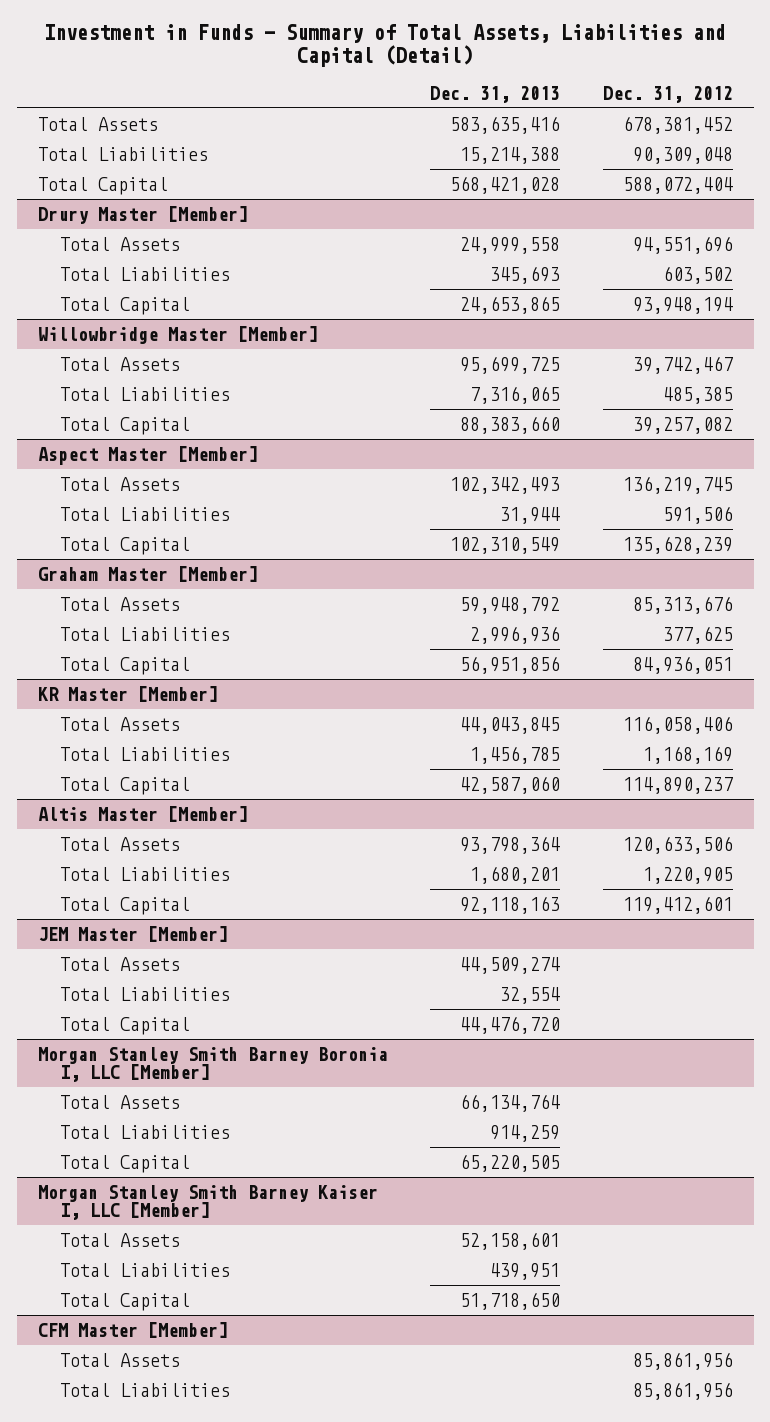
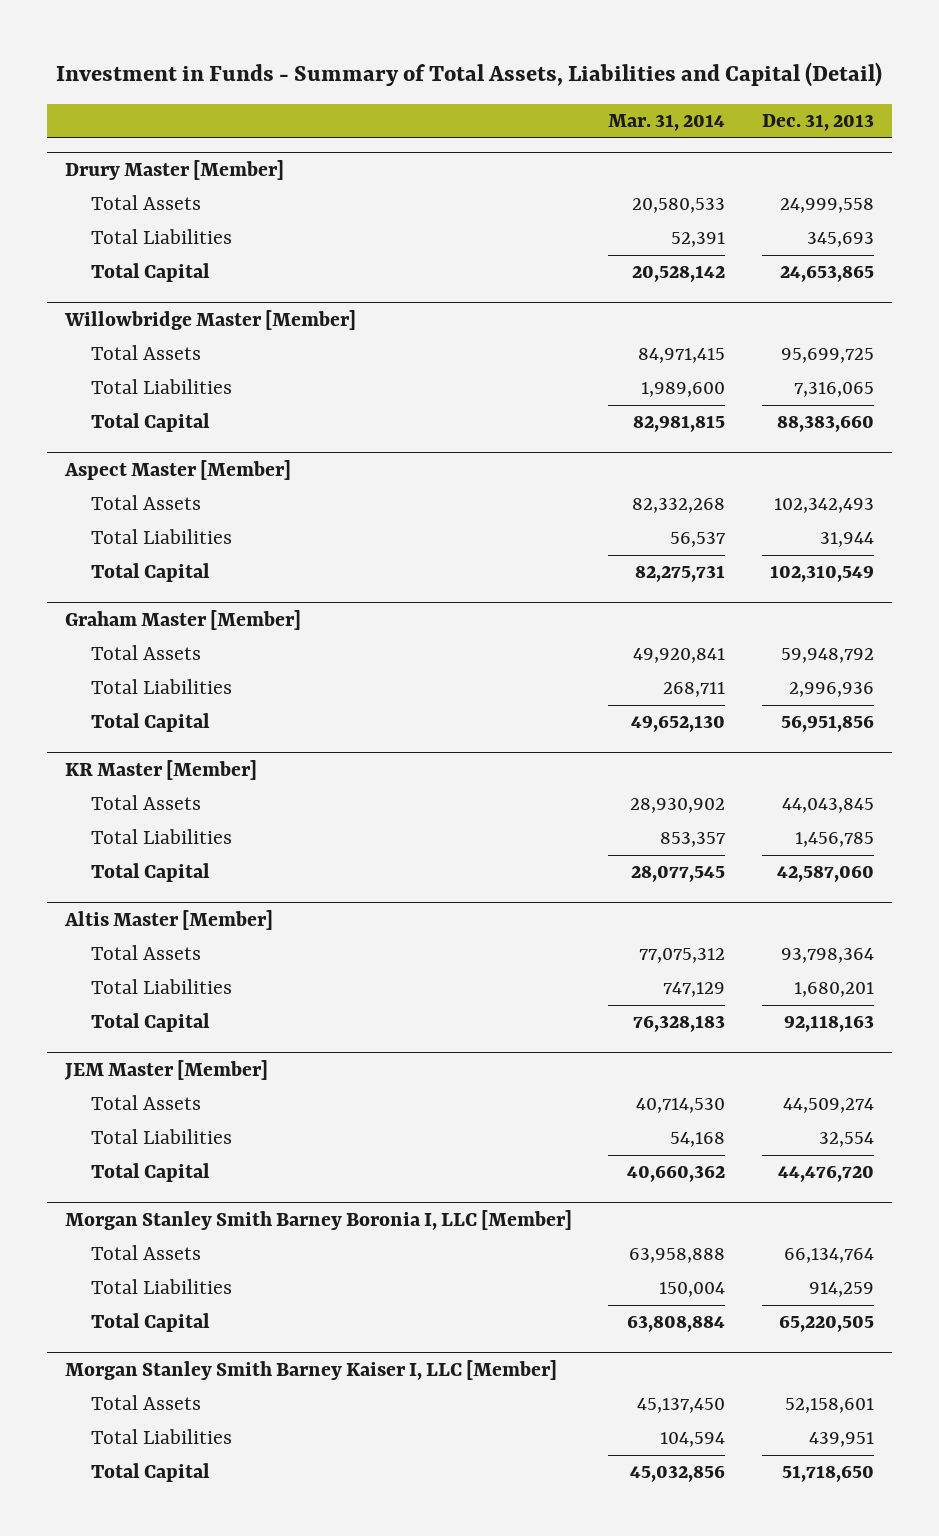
[602,85,733,103] Dec. 31, 2012 -> none
none -> [608,114,726,132] Mar. 31, 2014
[37,116,158,131] Total Assets -> none
[37,146,208,161] Total Liabilities -> none
[37,176,168,195] Total Capital -> none
[37,1321,228,1338] CFM Master [Member] -> none
[60,1352,181,1367] Total Assets -> none
[60,1382,231,1397] Total Liabilities -> none

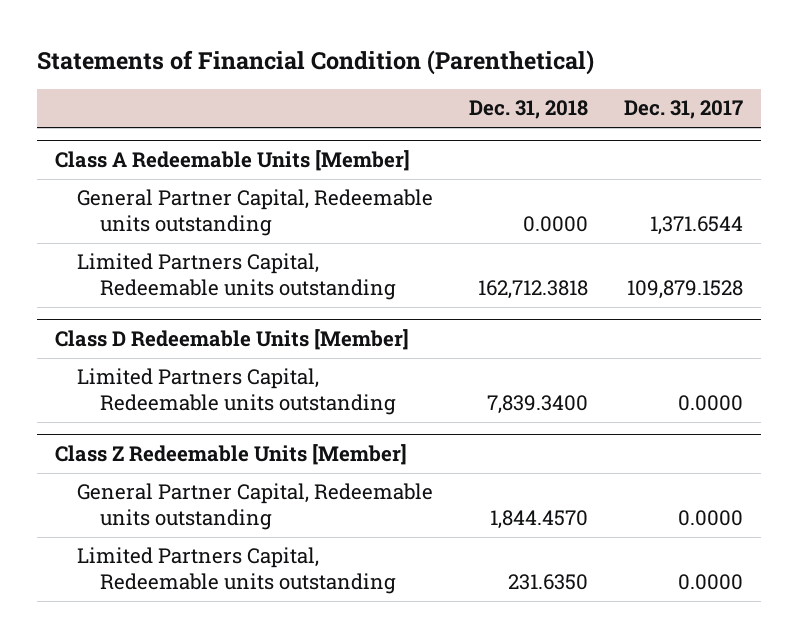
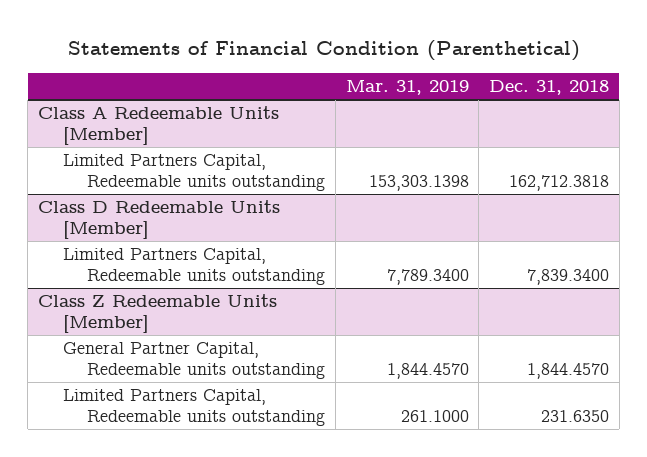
[623,100,743,120] Dec. 31, 2017 -> none
none -> [345,79,469,95] Mar. 31, 2019
[77,189,434,236] General Partner Capital, Redeemable units outstanding -> none

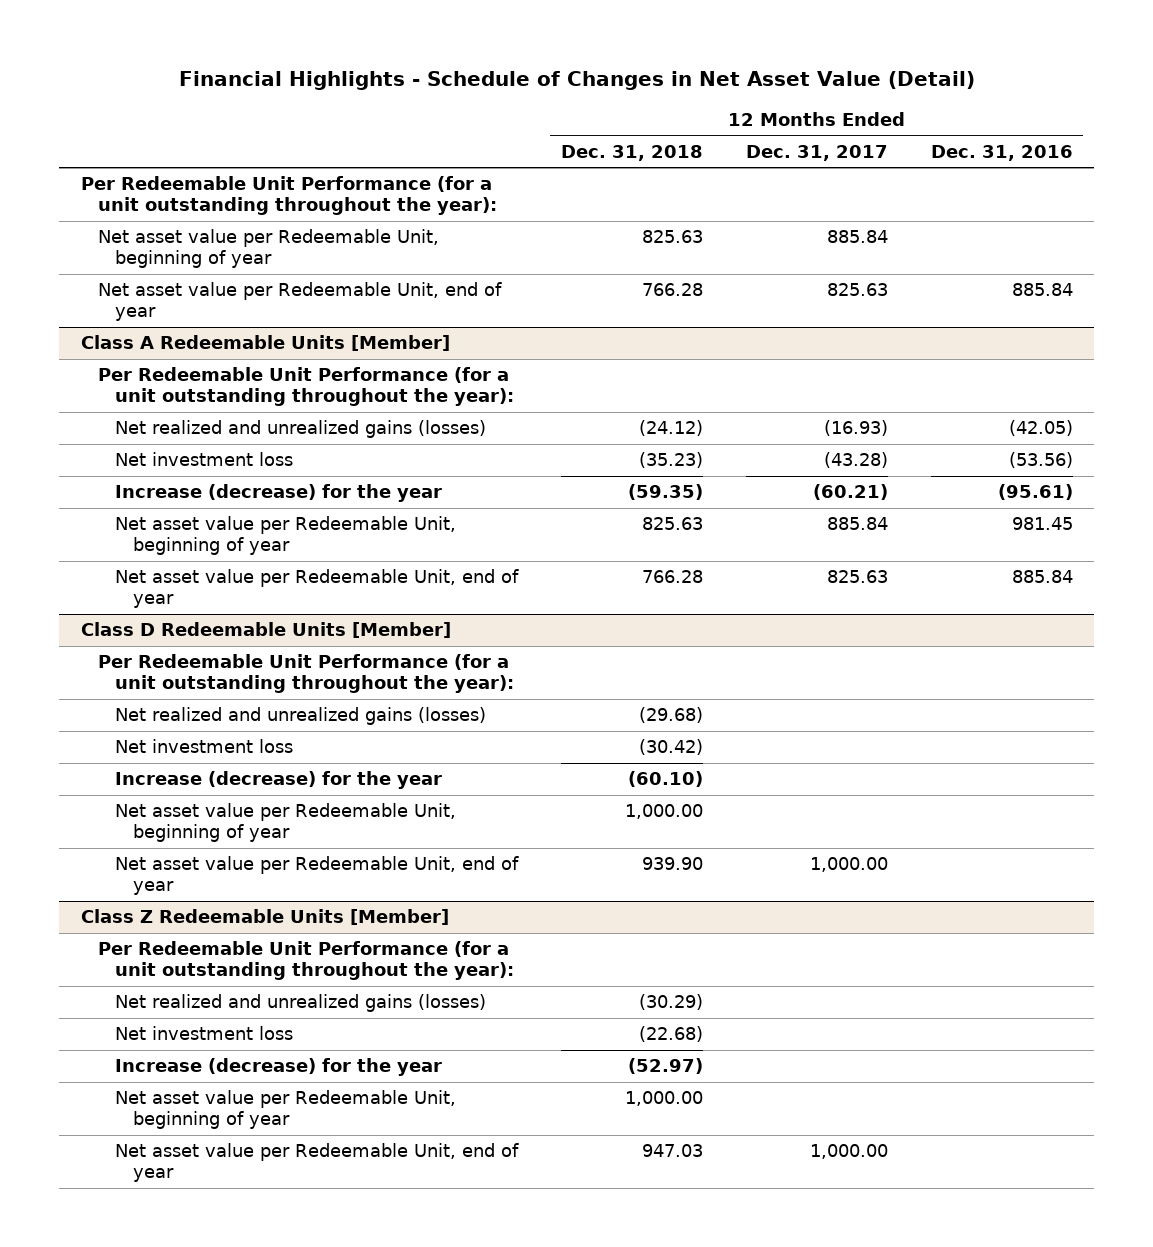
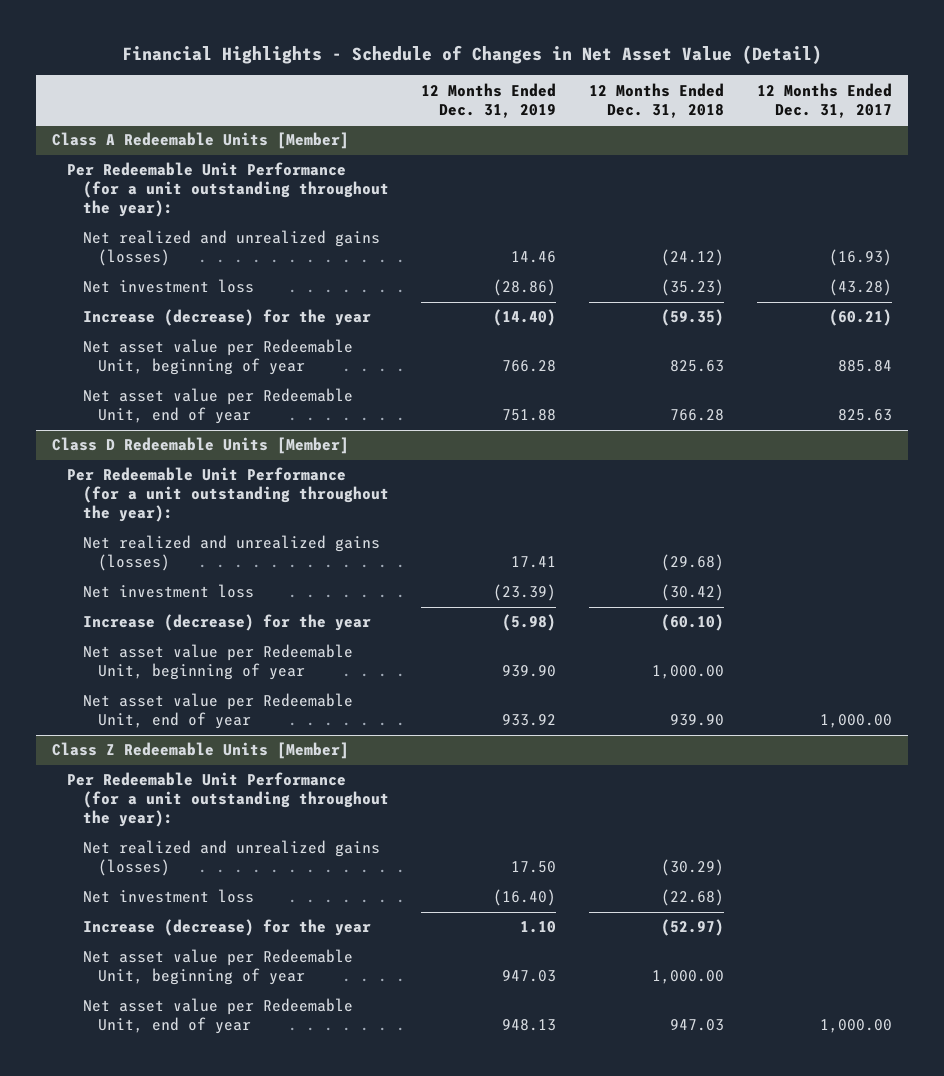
[930,144,1073,161] Dec. 31, 2016 -> none
none -> [421,82,557,118] 12 Months Ended Dec. 31, 2019
[80,176,498,216] Per Redeemable Unit Performance (for a unit outstanding throughout the year): -> none
[98,229,440,269] Net asset value per Redeemable Unit, beginning of year -> none
[98,282,503,322] Net asset value per Redeemable Unit, end of year -> none

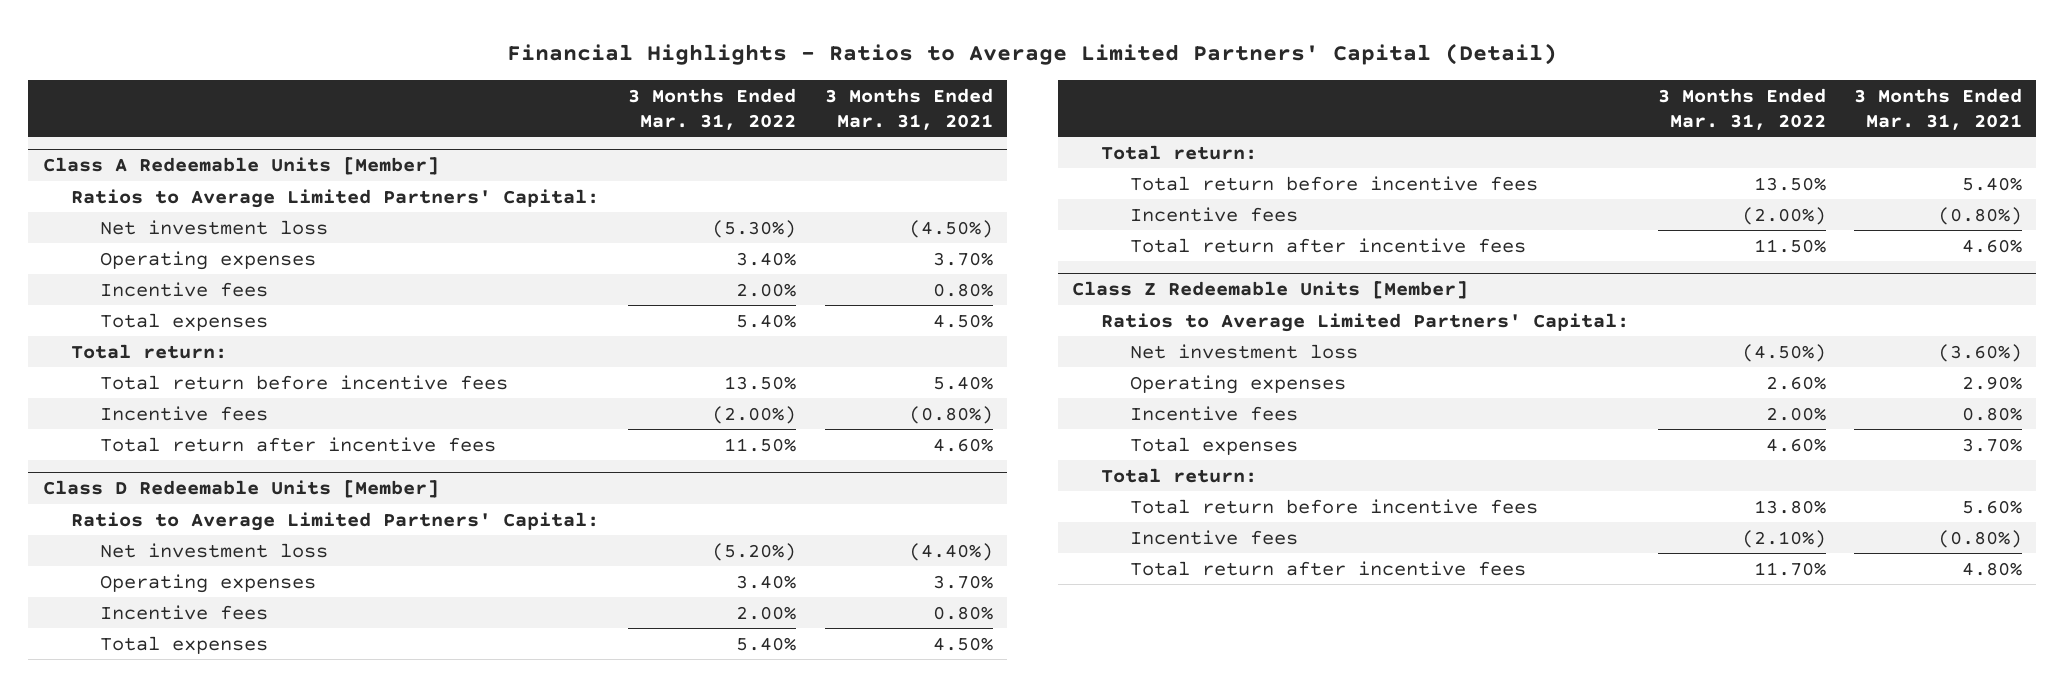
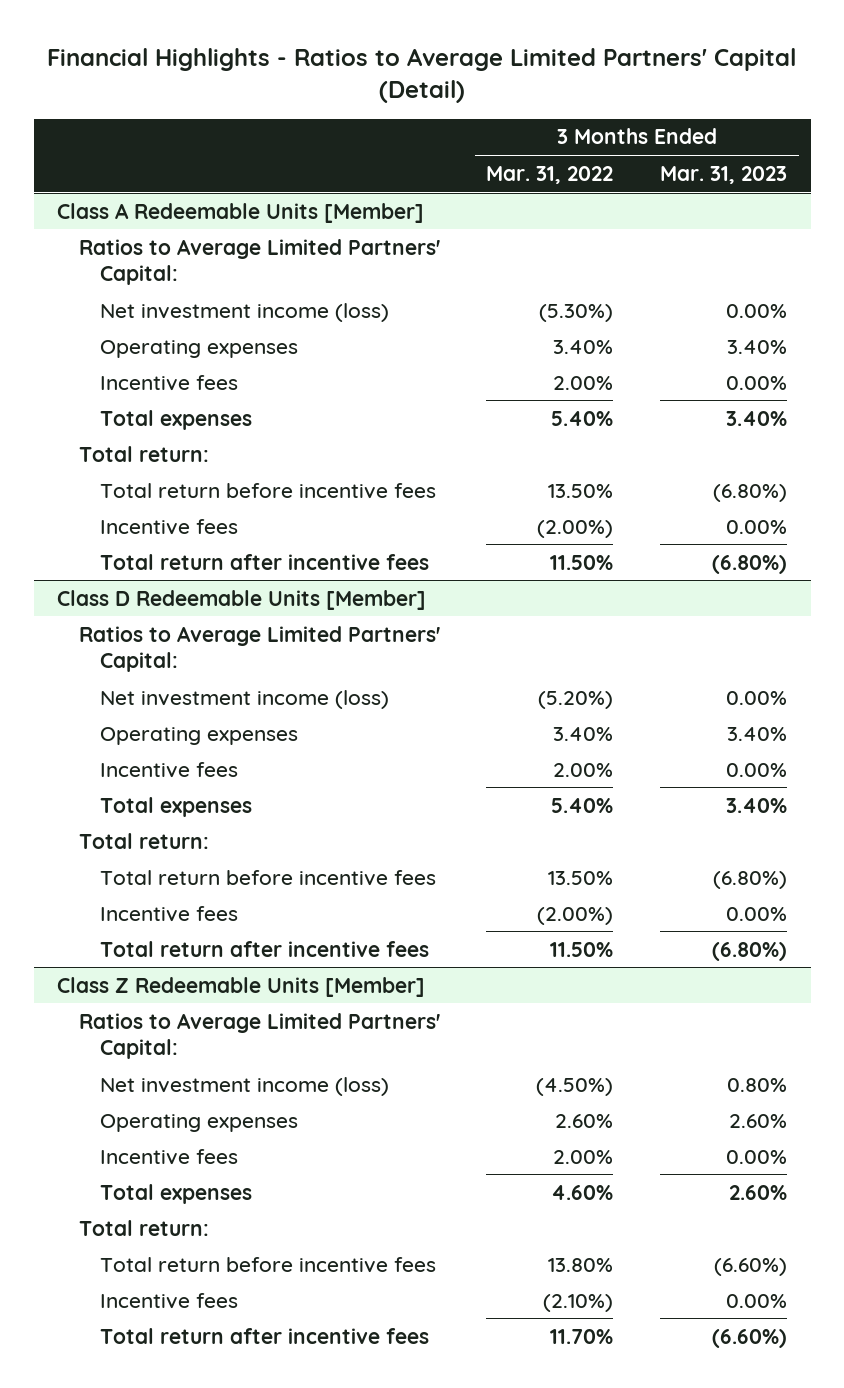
[824,88,993,130] 3 Months Ended Mar. 31, 2021 -> none
none -> [660,165,788,184] Mar. 31, 2023
[100,219,329,235] Net investment loss -> [100,302,390,322] Net investment income (loss)
[100,542,329,558] Net investment loss -> [100,689,390,709] Net investment income (loss)
[1129,343,1358,359] Net investment loss -> [100,1076,390,1096] Net investment income (loss)

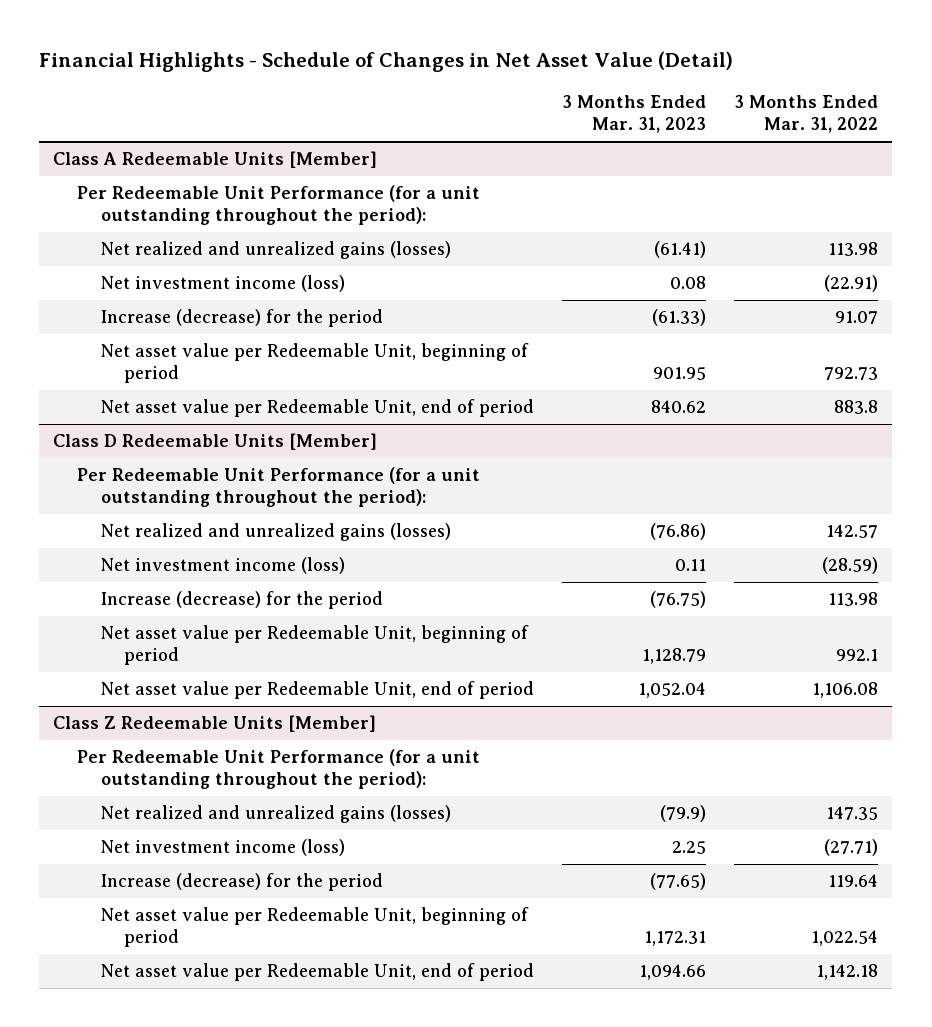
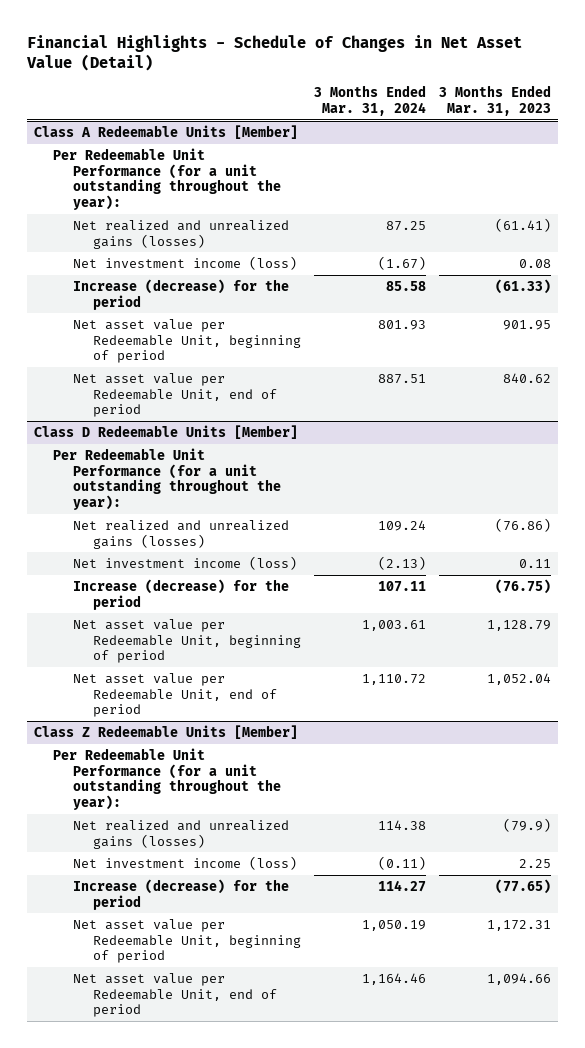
[734,94,879,134] 3 Months Ended Mar. 31, 2022 -> none
none -> [314,85,427,116] 3 Months Ended Mar. 31, 2024
[77,185,481,226] Per Redeemable Unit Performance (for a unit outstanding throughout the period): -> [53,148,282,210] Per Redeemable Unit Performance (for a unit outstanding throughout the year):
[77,467,481,508] Per Redeemable Unit Performance (for a unit outstanding throughout the period): -> [53,448,282,510] Per Redeemable Unit Performance (for a unit outstanding throughout the year):
[77,749,481,790] Per Redeemable Unit Performance (for a unit outstanding throughout the period): -> [53,748,282,810] Per Redeemable Unit Performance (for a unit outstanding throughout the year):

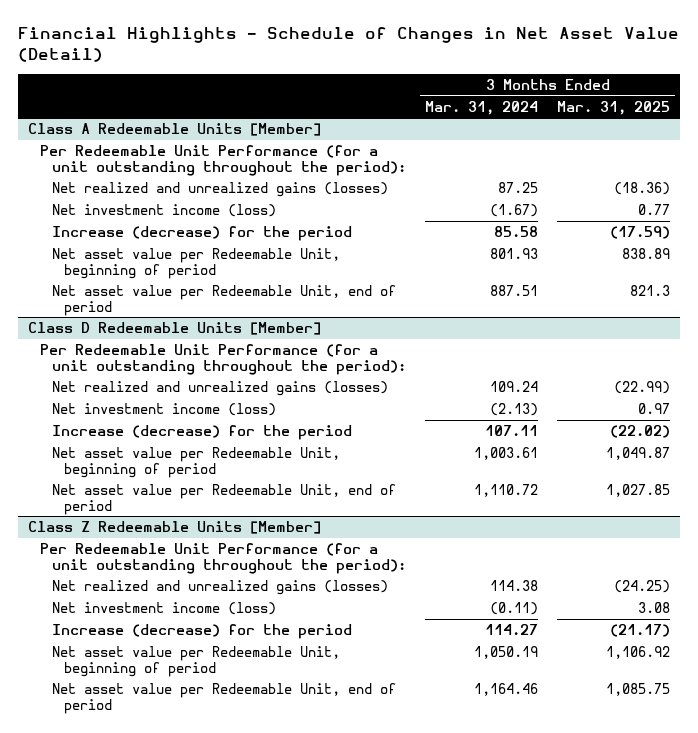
[439,85,552,116] 3 Months Ended Mar. 31, 2023 -> none
none -> [557,100,671,115] Mar. 31, 2025
[53,148,282,210] Per Redeemable Unit Performance (for a unit outstanding throughout the year): -> [40,145,407,176] Per Redeemable Unit Performance (for a unit outstanding throughout the period):
[53,448,282,510] Per Redeemable Unit Performance (for a unit outstanding throughout the year): -> [40,344,407,375] Per Redeemable Unit Performance (for a unit outstanding throughout the period):
[53,748,282,810] Per Redeemable Unit Performance (for a unit outstanding throughout the year): -> [40,543,407,574] Per Redeemable Unit Performance (for a unit outstanding throughout the period):

